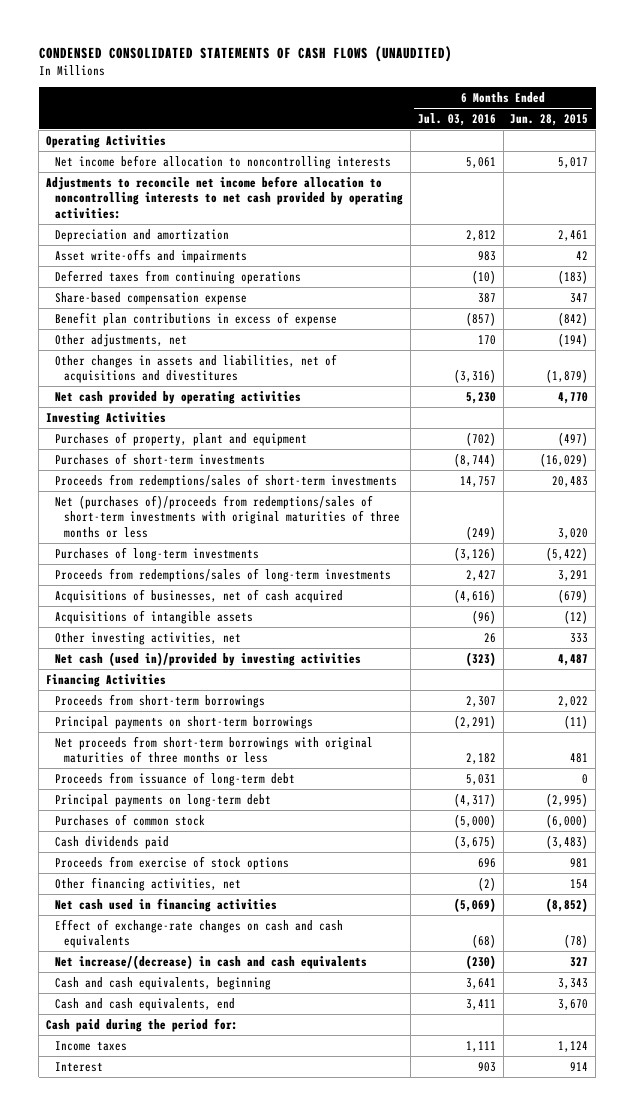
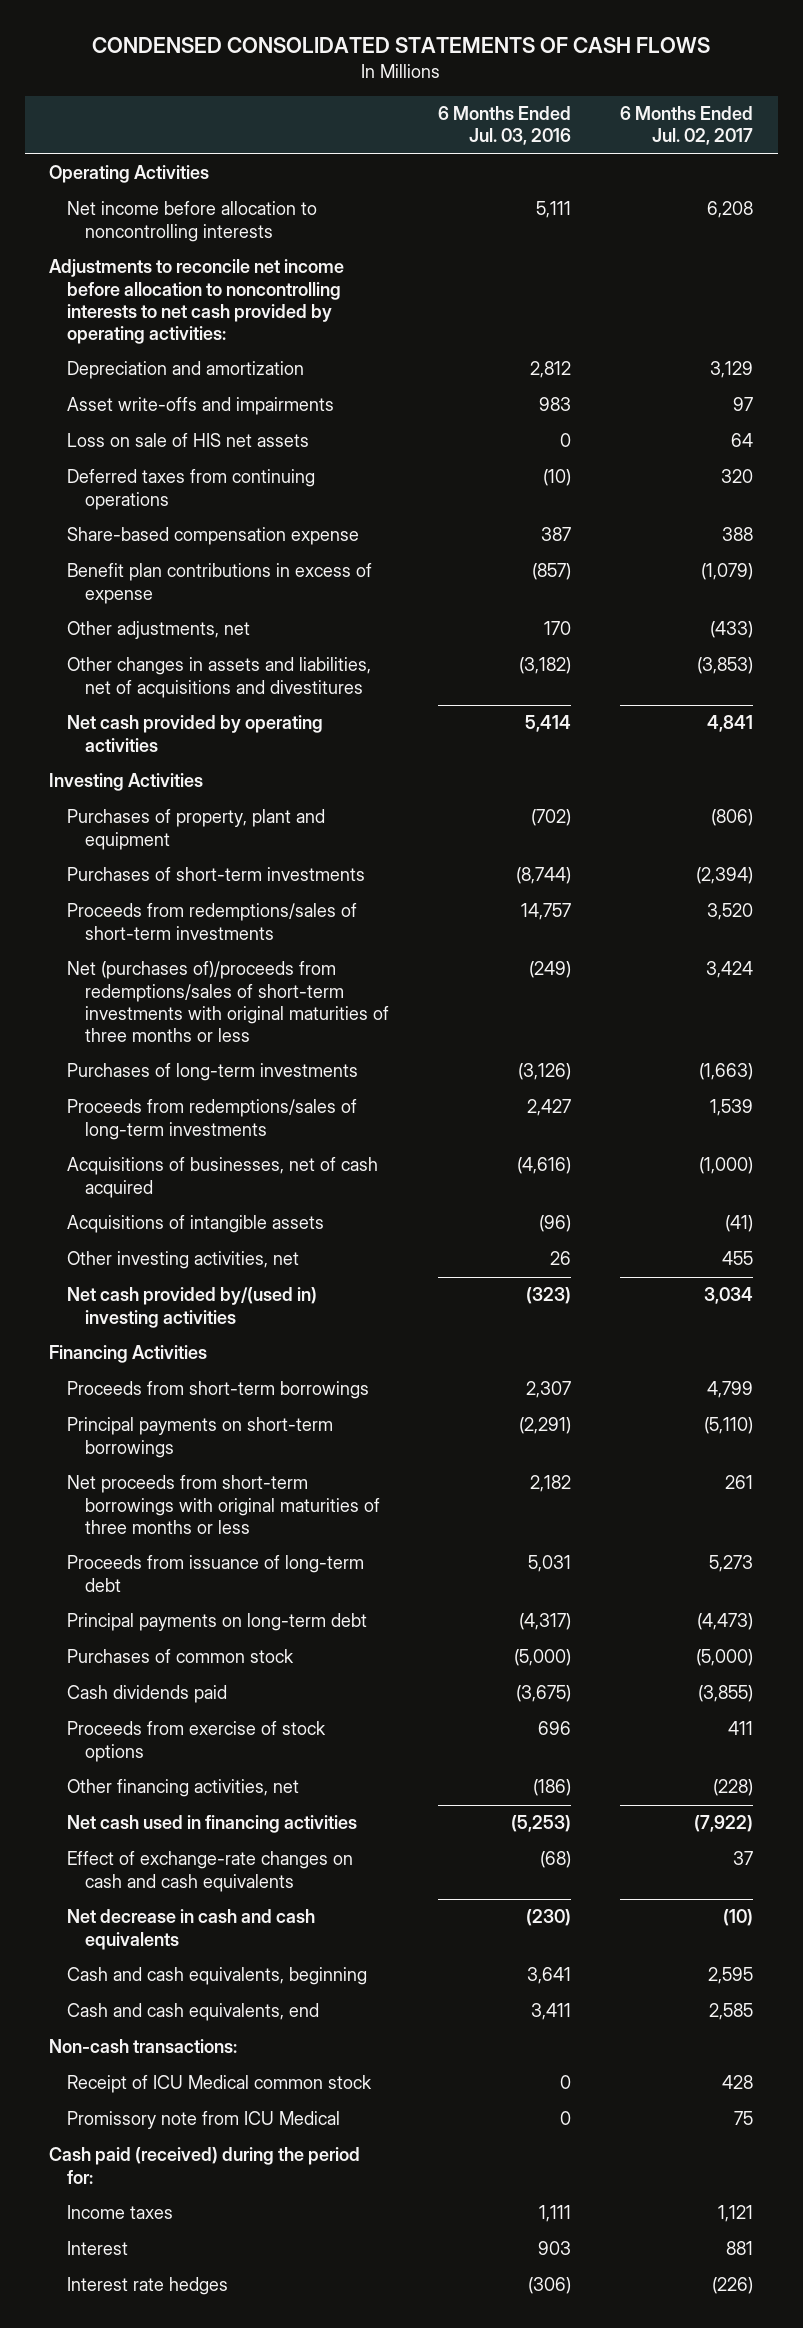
[38,46,452,63] CONDENSED CONSOLIDATED STATEMENTS OF CASH FLOWS (UNAUDITED) -> [92,37,711,54] CONDENSED CONSOLIDATED STATEMENTS OF CASH FLOWS
[510,113,589,126] Jun. 28, 2015 -> none
none -> [620,106,754,146] 6 Months Ended Jul. 02, 2017
[465,156,496,168] 5,061 -> [536,201,572,219] 5,111
none -> [67,433,310,448] Loss on sale of HIS net assets
[453,369,496,384] (3,316) -> [519,657,572,675] (3,182)
[465,391,496,404] 5,230 -> [525,715,572,733] 5,414
[55,651,362,666] Net cash (used in)/provided by investing activities -> [67,1287,318,1328] Net cash provided by/(used in) investing activities
[477,876,496,891] (2) -> [533,1779,572,1797] (186)
[453,897,496,912] (5,069) -> [511,1815,572,1833] (5,253)
[55,954,368,969] Net increase/(decrease) in cash and cash equivalents -> [67,1909,316,1950] Net decrease in cash and cash equivalents
none -> [49,2039,238,2054] Non-cash transactions:
none -> [67,2075,373,2094] Receipt of ICU Medical common stock
none -> [67,2111,341,2130] Promissory note from ICU Medical
[46,1017,239,1032] Cash paid during the period for: -> [49,2147,361,2184] Cash paid (received) during the period for:
none -> [67,2277,229,2296] Interest rate hedges

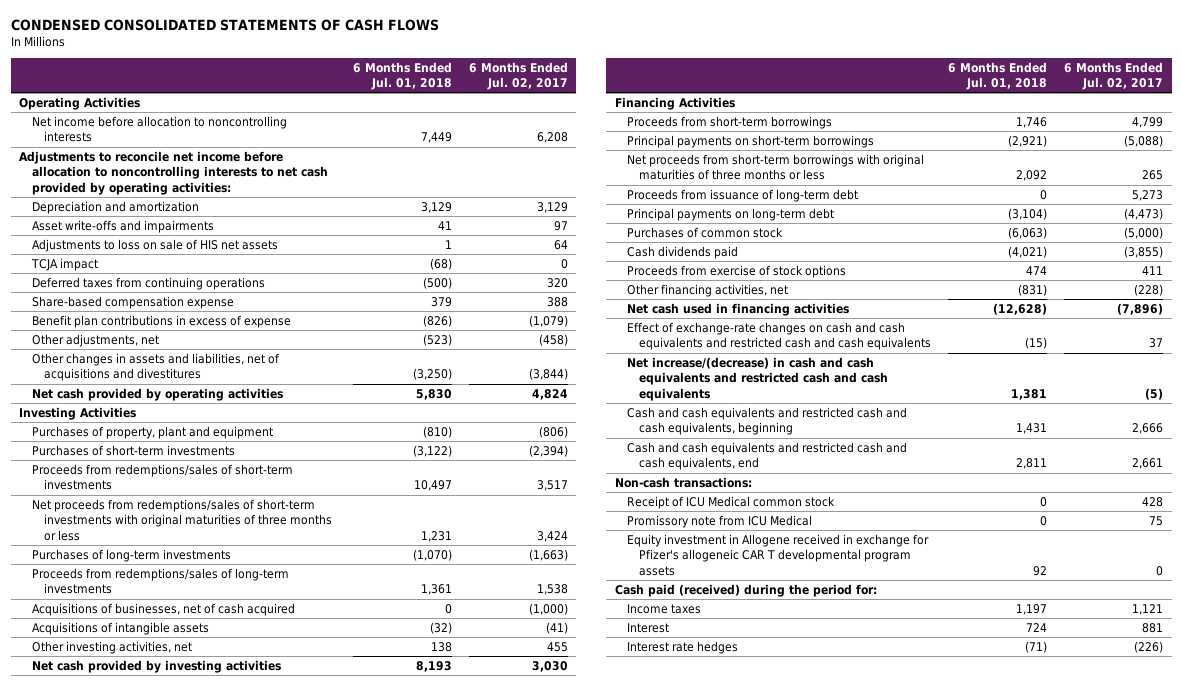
[438,106,572,146] 6 Months Ended Jul. 03, 2016 -> none
none -> [352,61,452,91] 6 Months Ended Jul. 01, 2018
[67,433,310,448] Loss on sale of HIS net assets -> [31,239,278,253] Adjustments to loss on sale of HIS net assets
none -> [30,258,98,272] TCJA impact
[710,621,754,639] (433) -> [538,334,568,347] (458)
[697,657,754,675] (3,853) -> [528,368,568,381] (3,844)
[707,715,754,733] 4,841 -> [531,389,568,401] 4,824
[707,903,754,921] 3,520 -> [536,480,568,492] 3,517
[67,961,390,1043] Net (purchases of)/proceeds from redemptions/sales of short-term investments with original maturities of three months or less -> [31,499,332,541] Net proceeds from redemptions/sales of short-term investments with original maturities of three months or less
[710,1099,754,1117] 1,539 -> [536,584,568,596] 1,538
[67,1287,318,1328] Net cash provided by/(used in) investing activities -> [31,660,281,674] Net cash provided by investing activities
[704,1287,754,1305] 3,034 -> [531,661,568,673] 3,030
[704,1417,754,1435] (5,110) -> [1124,135,1164,148] (5,088)
[725,1475,754,1490] 261 -> [1142,170,1164,181] 265
[694,1815,754,1833] (7,922) -> [1117,303,1164,316] (7,896)
[67,1851,354,1892] Effect of exchange-rate changes on cash and cash equivalents -> [626,322,932,351] Effect of exchange-rate changes on cash and cash equivalents and restricted cash and cash equivalents
[67,1909,316,1950] Net decrease in cash and cash equivalents -> [626,357,889,401] Net increase/(decrease) in cash and cash equivalents and restricted cash and cash equivalents
[723,1909,754,1927] (10) -> [1145,387,1164,400] (5)
[67,1967,368,1986] Cash and cash equivalents, beginning -> [626,407,907,436] Cash and cash equivalents and restricted cash and cash equivalents, beginning
[708,1967,754,1985] 2,595 -> [1132,423,1164,435] 2,666
[67,2003,320,2022] Cash and cash equivalents, end -> [626,442,907,471] Cash and cash equivalents and restricted cash and cash equivalents, end
[709,2003,754,2021] 2,585 -> [1132,458,1164,470] 2,661
none -> [626,534,929,576] Equity investment in Allogene received in exchange for Pfizer's allogeneic CAR T developmental program assets

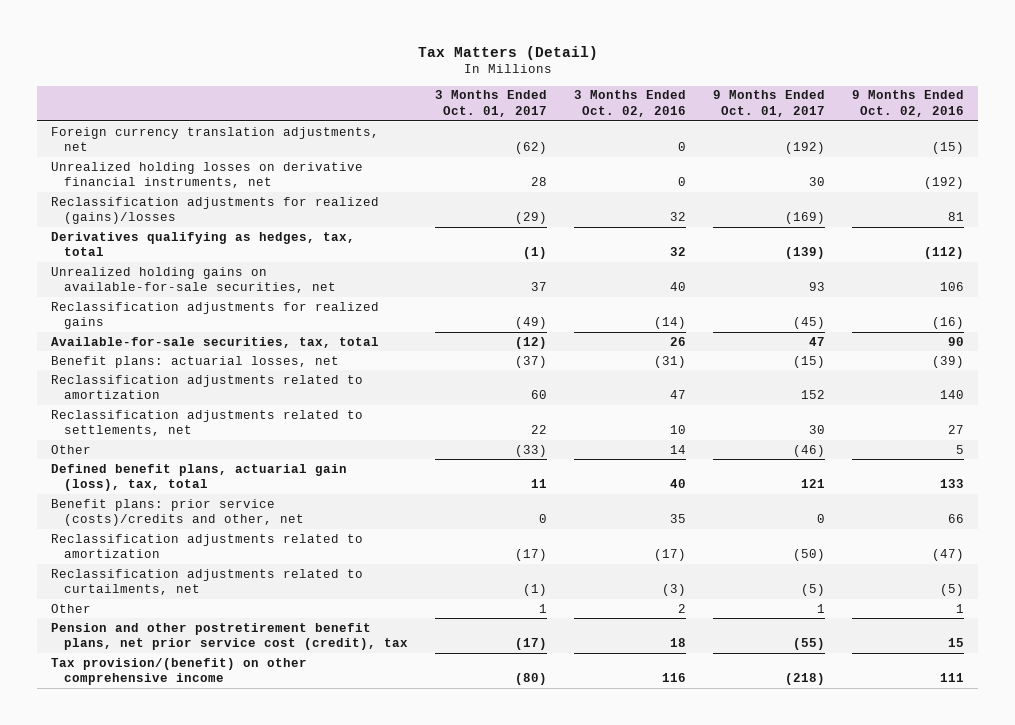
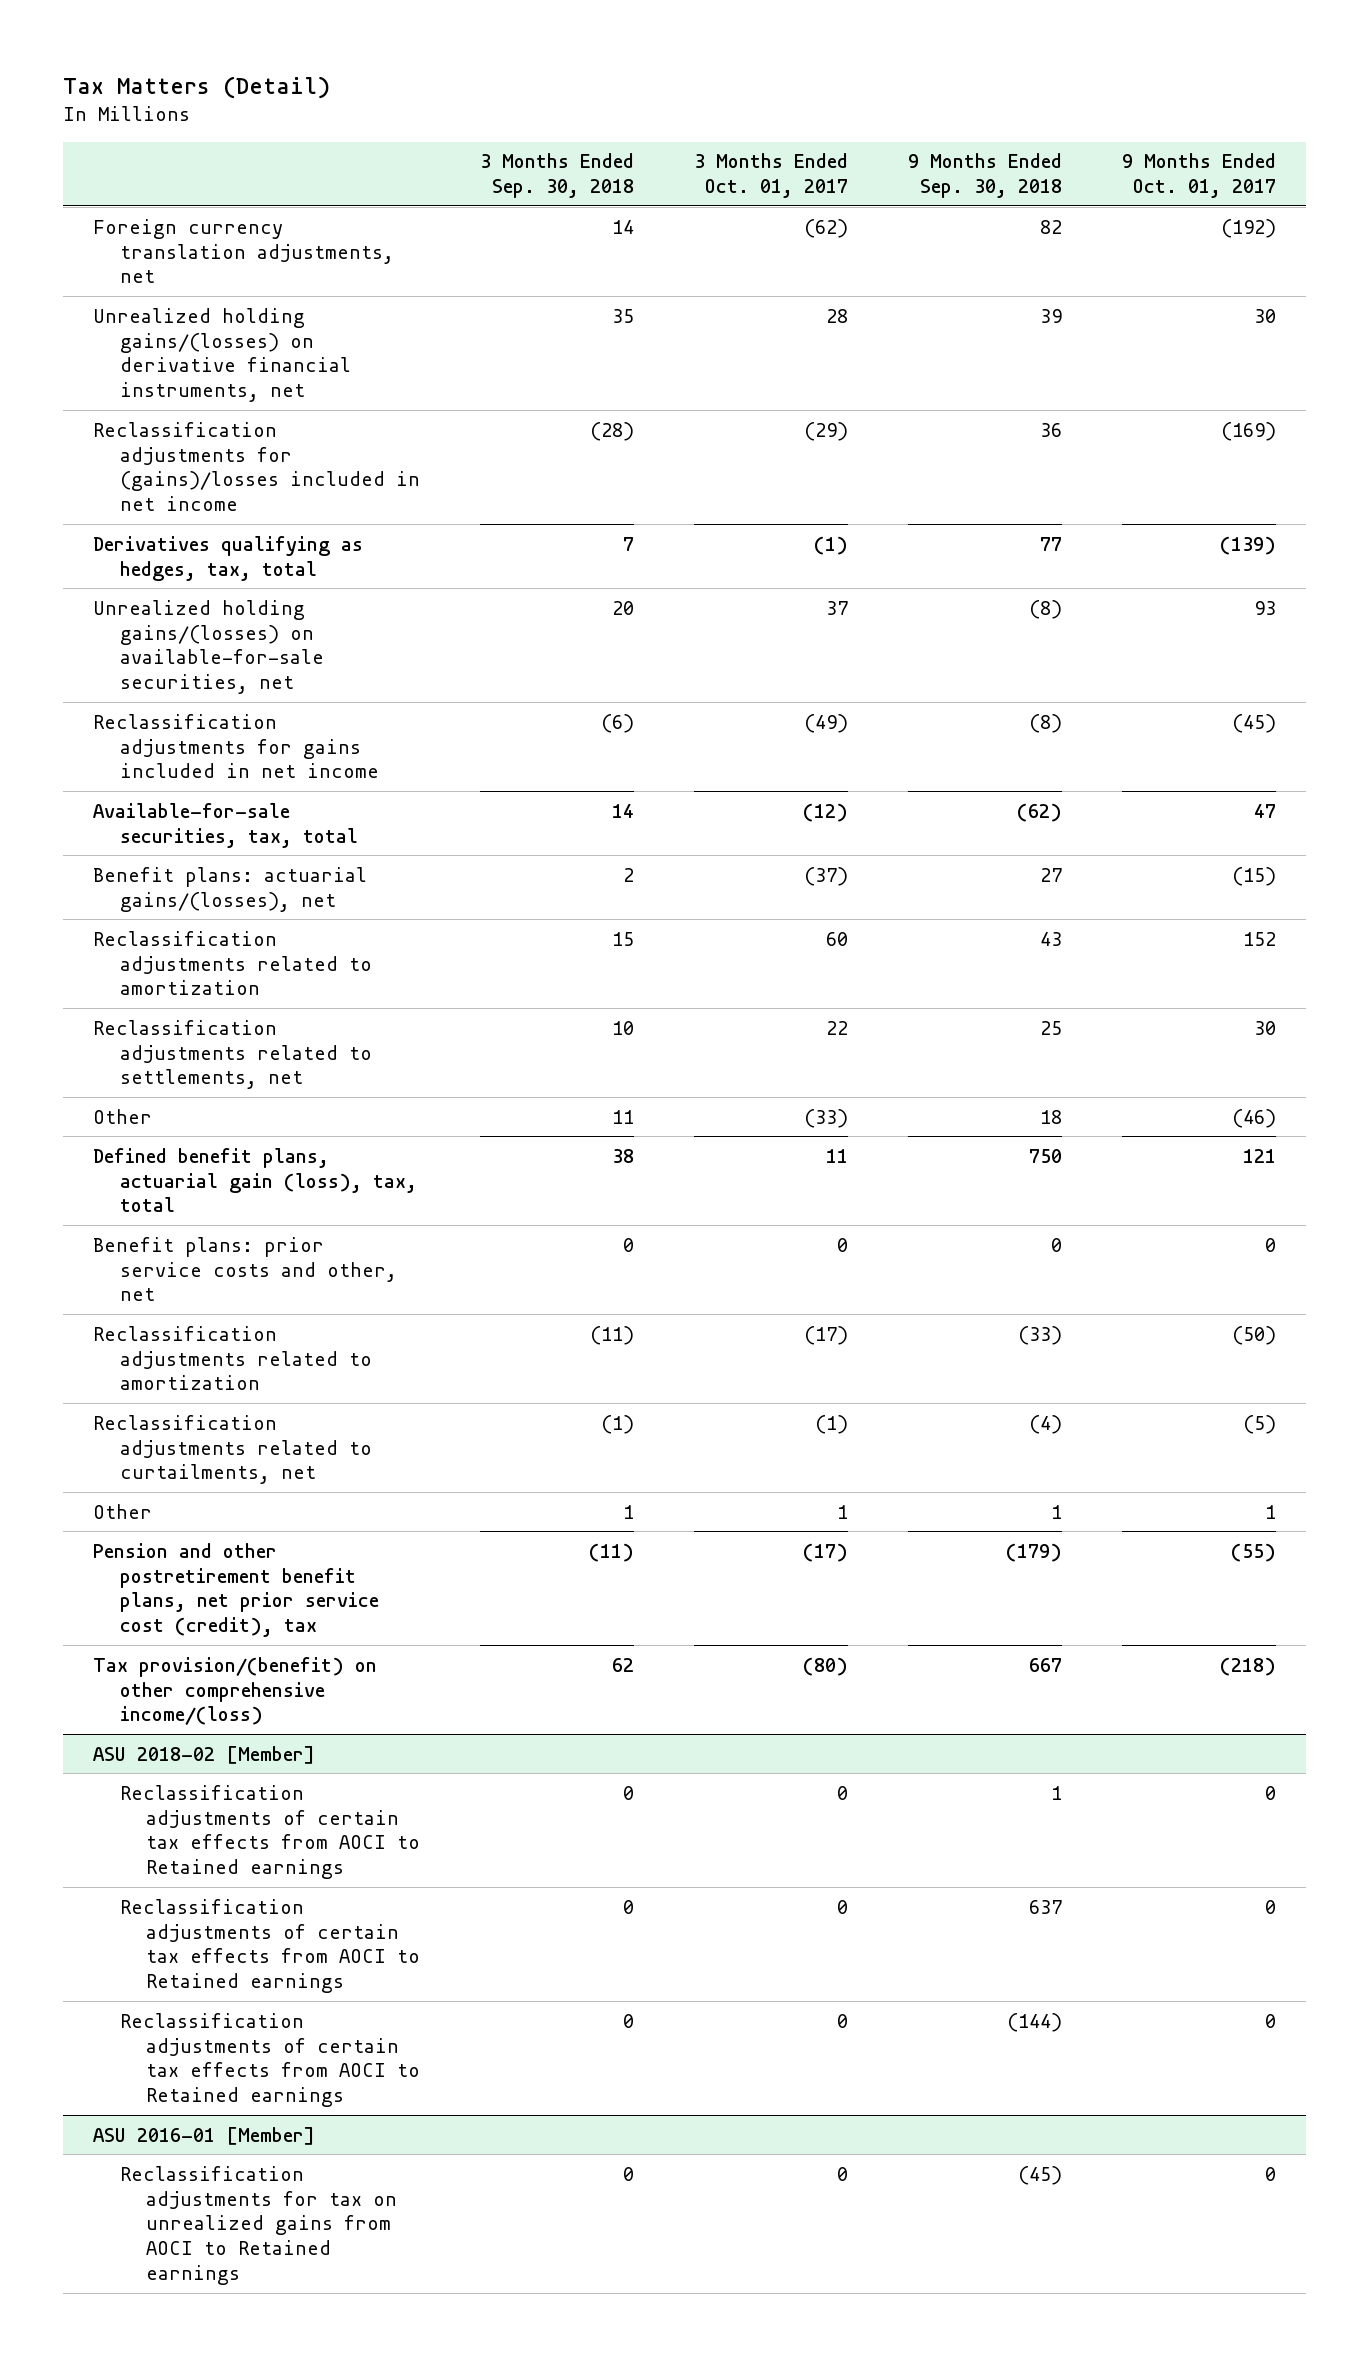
[573,90,686,118] 3 Months Ended Oct. 02, 2016 -> none
[852,90,965,118] 9 Months Ended Oct. 02, 2016 -> none
none -> [480,153,635,199] 3 Months Ended Sep. 30, 2018
none -> [908,153,1063,199] 9 Months Ended Sep. 30, 2018
[50,161,363,189] Unrealized holding losses on derivative financial instruments, net -> [92,307,351,403] Unrealized holding gains/(losses) on derivative financial instruments, net
[50,196,379,225] Reclassification adjustments for realized (gains)/losses -> [92,421,420,512] Reclassification adjustments for (gains)/losses included in net income
[50,266,336,294] Unrealized holding gains on available-for-sale securities, net -> [92,599,324,695] Unrealized holding gains/(losses) on available-for-sale securities, net
[50,301,379,330] Reclassification adjustments for realized gains -> [92,713,379,779] Reclassification adjustments for gains included in net income
[50,355,339,368] Benefit plans: actuarial losses, net -> [92,866,367,912] Benefit plans: actuarial gains/(losses), net
[50,498,304,527] Benefit plans: prior service (costs)/credits and other, net -> [92,1236,397,1302] Benefit plans: prior service costs and other, net
[50,657,307,686] Tax provision/(benefit) on other comprehensive income -> [92,1656,377,1726] Tax provision/(benefit) on other comprehensive income/(loss)
none -> [92,1745,315,1764] ASU 2018-02 [Member]
none -> [119,1784,421,1880] Reclassification adjustments of certain tax effects from AOCI to Retained earnings
none -> [119,1898,421,1994] Reclassification adjustments of certain tax effects from AOCI to Retained earnings
none -> [119,2012,421,2108] Reclassification adjustments of certain tax effects from AOCI to Retained earnings
none -> [92,2126,315,2145] ASU 2016-01 [Member]
none -> [119,2165,398,2286] Reclassification adjustments for tax on unrealized gains from AOCI to Retained earnings

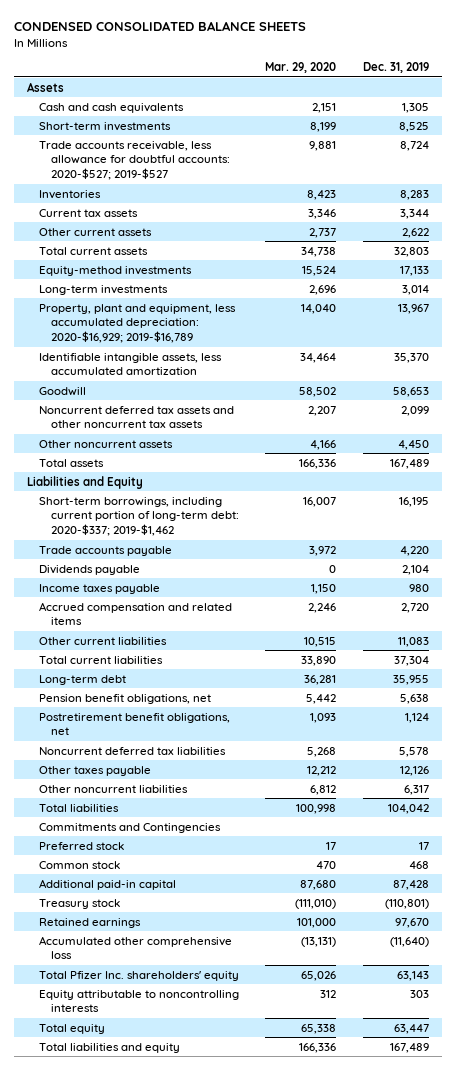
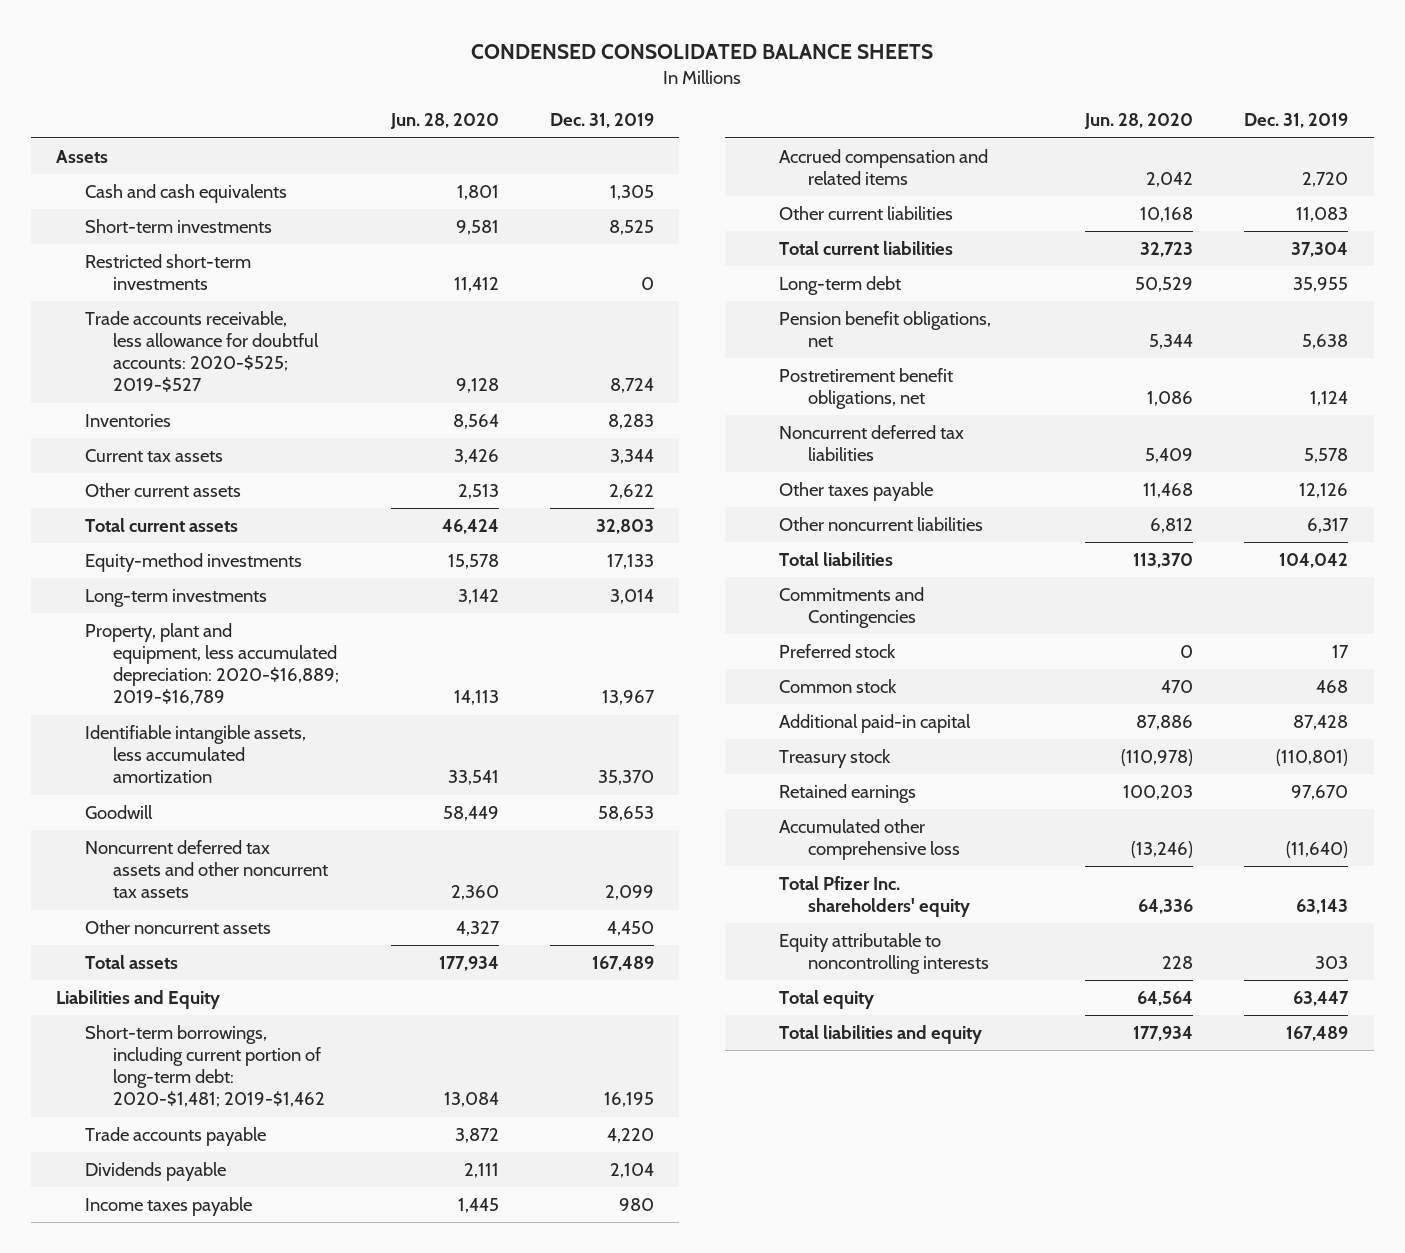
[265,62,337,74] Mar. 29, 2020 -> none
none -> [389,113,499,130] Jun. 28, 2020
none -> [84,254,251,291] Restricted short-term investments
[38,140,231,181] Trade accounts receivable, less allowance for doubtful accounts: 2020-$527; 2019-$527 -> [84,311,320,393] Trade accounts receivable, less allowance for doubtful accounts: 2020-$525; 2019-$527
[38,303,236,344] Property, plant and equipment, less accumulated depreciation: 2020-$16,929; 2019-$16,789 -> [84,623,340,706] Property, plant and equipment, less accumulated depreciation: 2020-$16,889; 2019-$16,789
[38,496,240,537] Short-term borrowings, including current portion of long-term debt: 2020-$337; 2019-$1,462 -> [84,1025,326,1108] Short-term borrowings, including current portion of long-term debt: 2020-$1,481; 2019-$1,462

